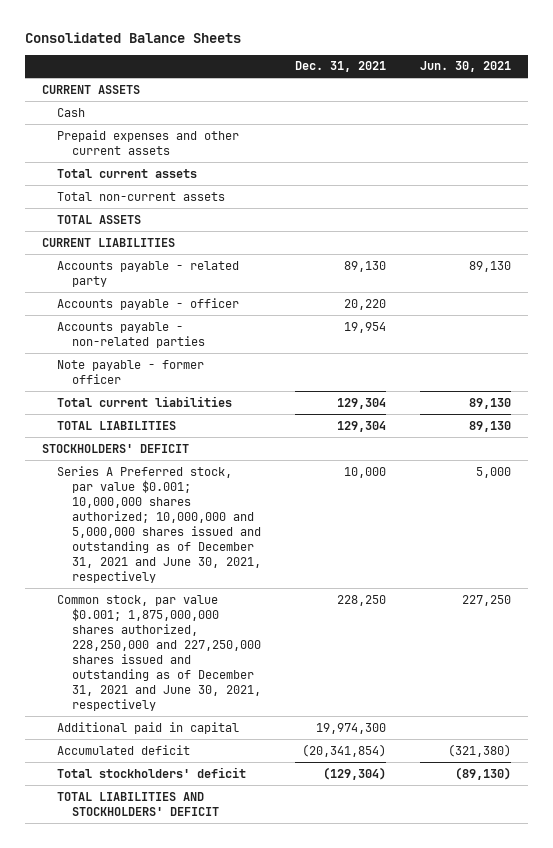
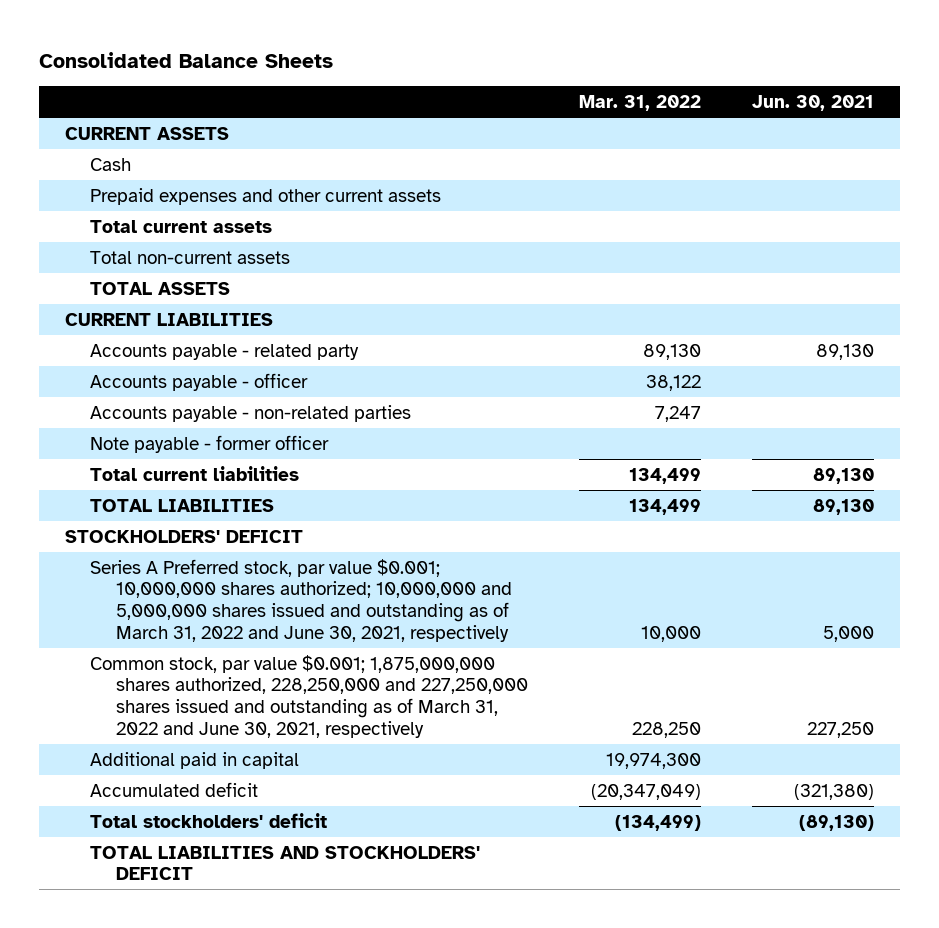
[294,61,386,73] Dec. 31, 2021 -> none
none -> [578,94,701,111] Mar. 31, 2022
[56,465,261,583] Series A Preferred stock, par value $0.001; 10,000,000 shares authorized; 10,000,000 and 5,000,000 shares issued and outstanding as of December 31, 2021 and June 30, 2021, respectively -> [90,558,512,642] Series A Preferred stock, par value $0.001; 10,000,000 shares authorized; 10,000,000 and 5,000,000 shares issued and outstanding as of March 31, 2022 and June 30, 2021, respectively
[56,594,261,711] Common stock, par value $0.001; 1,875,000,000 shares authorized, 228,250,000 and 227,250,000 shares issued and outstanding as of December 31, 2021 and June 30, 2021, respectively -> [90,654,528,738] Common stock, par value $0.001; 1,875,000,000 shares authorized, 228,250,000 and 227,250,000 shares issued and outstanding as of March 31, 2022 and June 30, 2021, respectively

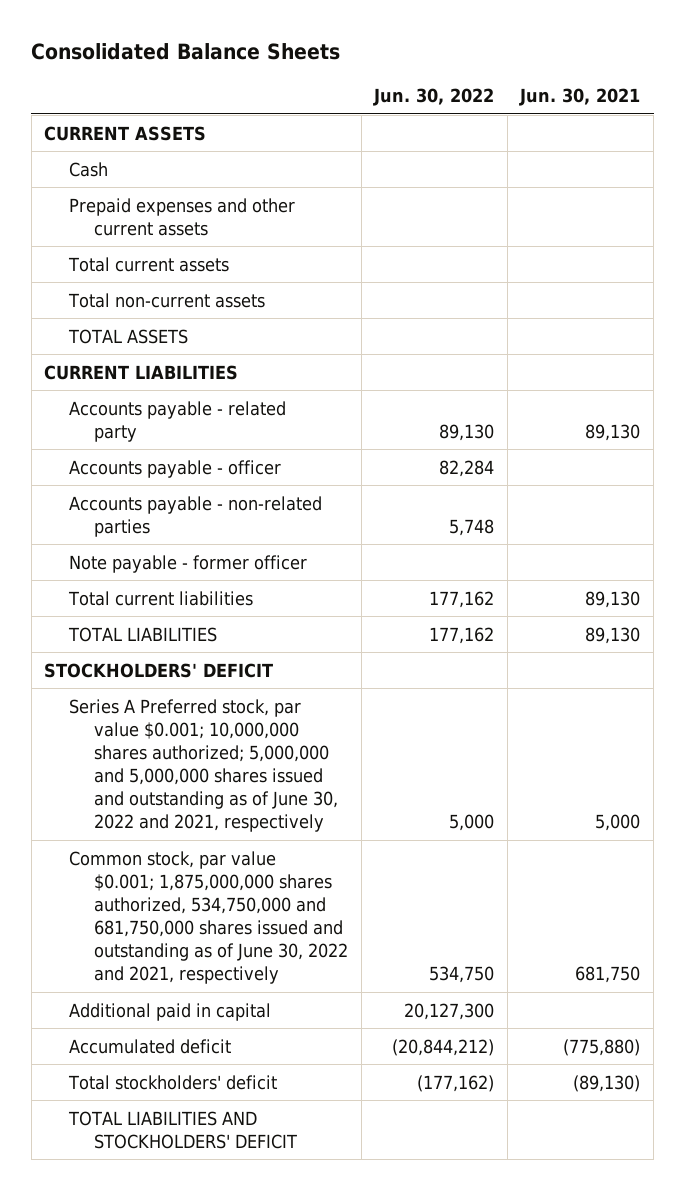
[578,94,701,111] Mar. 31, 2022 -> none
none -> [373,88,495,107] Jun. 30, 2022
[90,558,512,642] Series A Preferred stock, par value $0.001; 10,000,000 shares authorized; 10,000,000 and 5,000,000 shares issued and outstanding as of March 31, 2022 and June 30, 2021, respectively -> [69,698,339,833] Series A Preferred stock, par value $0.001; 10,000,000 shares authorized; 5,000,000 and 5,000,000 shares issued and outstanding as of June 30, 2022 and 2021, respectively
[90,654,528,738] Common stock, par value $0.001; 1,875,000,000 shares authorized, 228,250,000 and 227,250,000 shares issued and outstanding as of March 31, 2022 and June 30, 2021, respectively -> [69,850,349,985] Common stock, par value $0.001; 1,875,000,000 shares authorized, 534,750,000 and 681,750,000 shares issued and outstanding as of June 30, 2022 and 2021, respectively
[806,721,874,738] 227,250 -> [575,966,641,984] 681,750
[793,783,874,800] (321,380) -> [563,1038,641,1056] (775,880)

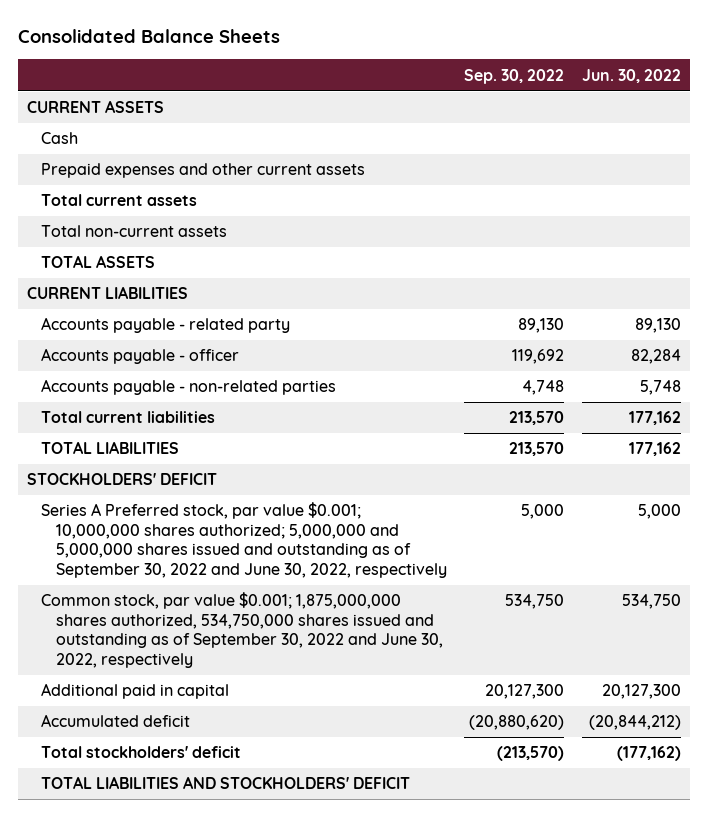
[519,88,641,107] Jun. 30, 2021 -> none
none -> [464,68,565,84] Sep. 30, 2022
[69,554,308,573] Note payable - former officer -> none
[69,698,339,833] Series A Preferred stock, par value $0.001; 10,000,000 shares authorized; 5,000,000 and 5,000,000 shares issued and outstanding as of June 30, 2022 and 2021, respectively -> [41,502,447,579] Series A Preferred stock, par value $0.001; 10,000,000 shares authorized; 5,000,000 and 5,000,000 shares issued and outstanding as of September 30, 2022 and June 30, 2022, respectively
[69,850,349,985] Common stock, par value $0.001; 1,875,000,000 shares authorized, 534,750,000 and 681,750,000 shares issued and outstanding as of June 30, 2022 and 2021, respectively -> [41,592,443,669] Common stock, par value $0.001; 1,875,000,000 shares authorized, 534,750,000 shares issued and outstanding as of September 30, 2022 and June 30, 2022, respectively

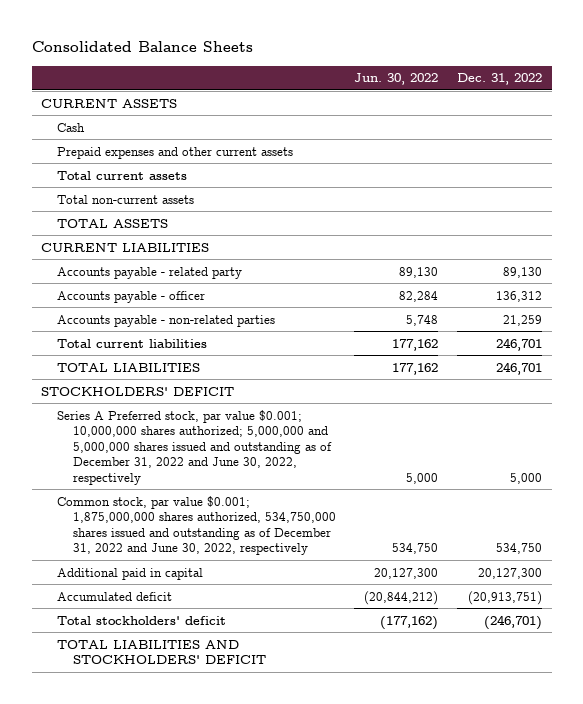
[464,68,565,84] Sep. 30, 2022 -> none
none -> [457,73,543,86] Dec. 31, 2022
[41,502,447,579] Series A Preferred stock, par value $0.001; 10,000,000 shares authorized; 5,000,000 and 5,000,000 shares issued and outstanding as of September 30, 2022 and June 30, 2022, respectively -> [56,409,332,485] Series A Preferred stock, par value $0.001; 10,000,000 shares authorized; 5,000,000 and 5,000,000 shares issued and outstanding as of December 31, 2022 and June 30, 2022, respectively
[41,592,443,669] Common stock, par value $0.001; 1,875,000,000 shares authorized, 534,750,000 shares issued and outstanding as of September 30, 2022 and June 30, 2022, respectively -> [56,495,336,556] Common stock, par value $0.001; 1,875,000,000 shares authorized, 534,750,000 shares issued and outstanding as of December 31, 2022 and June 30, 2022, respectively

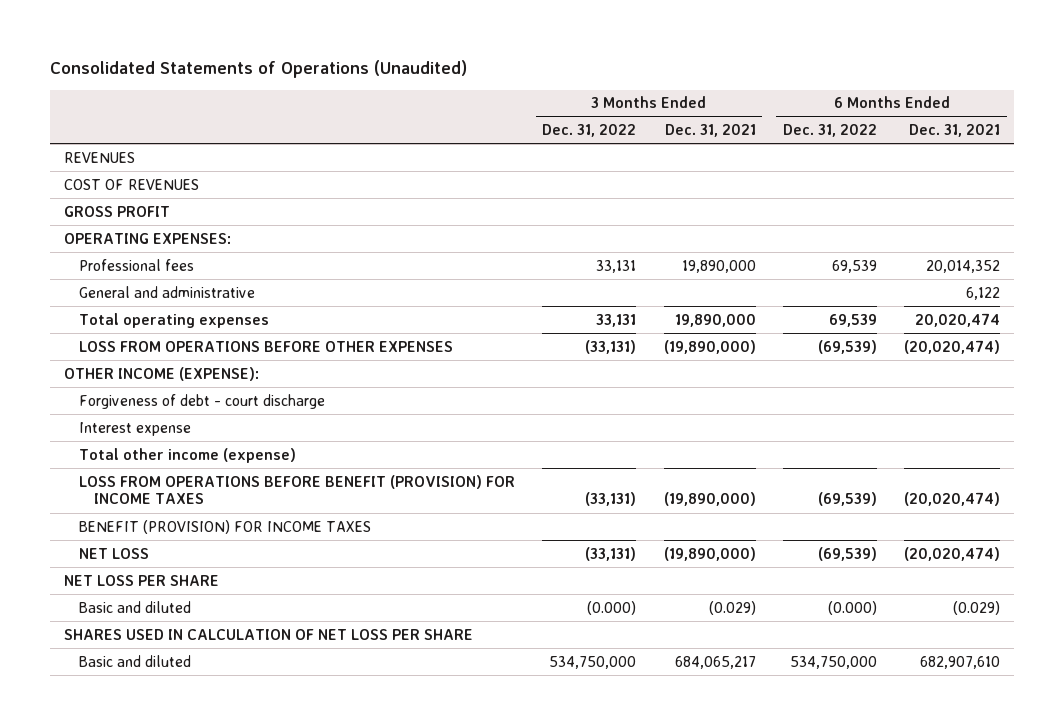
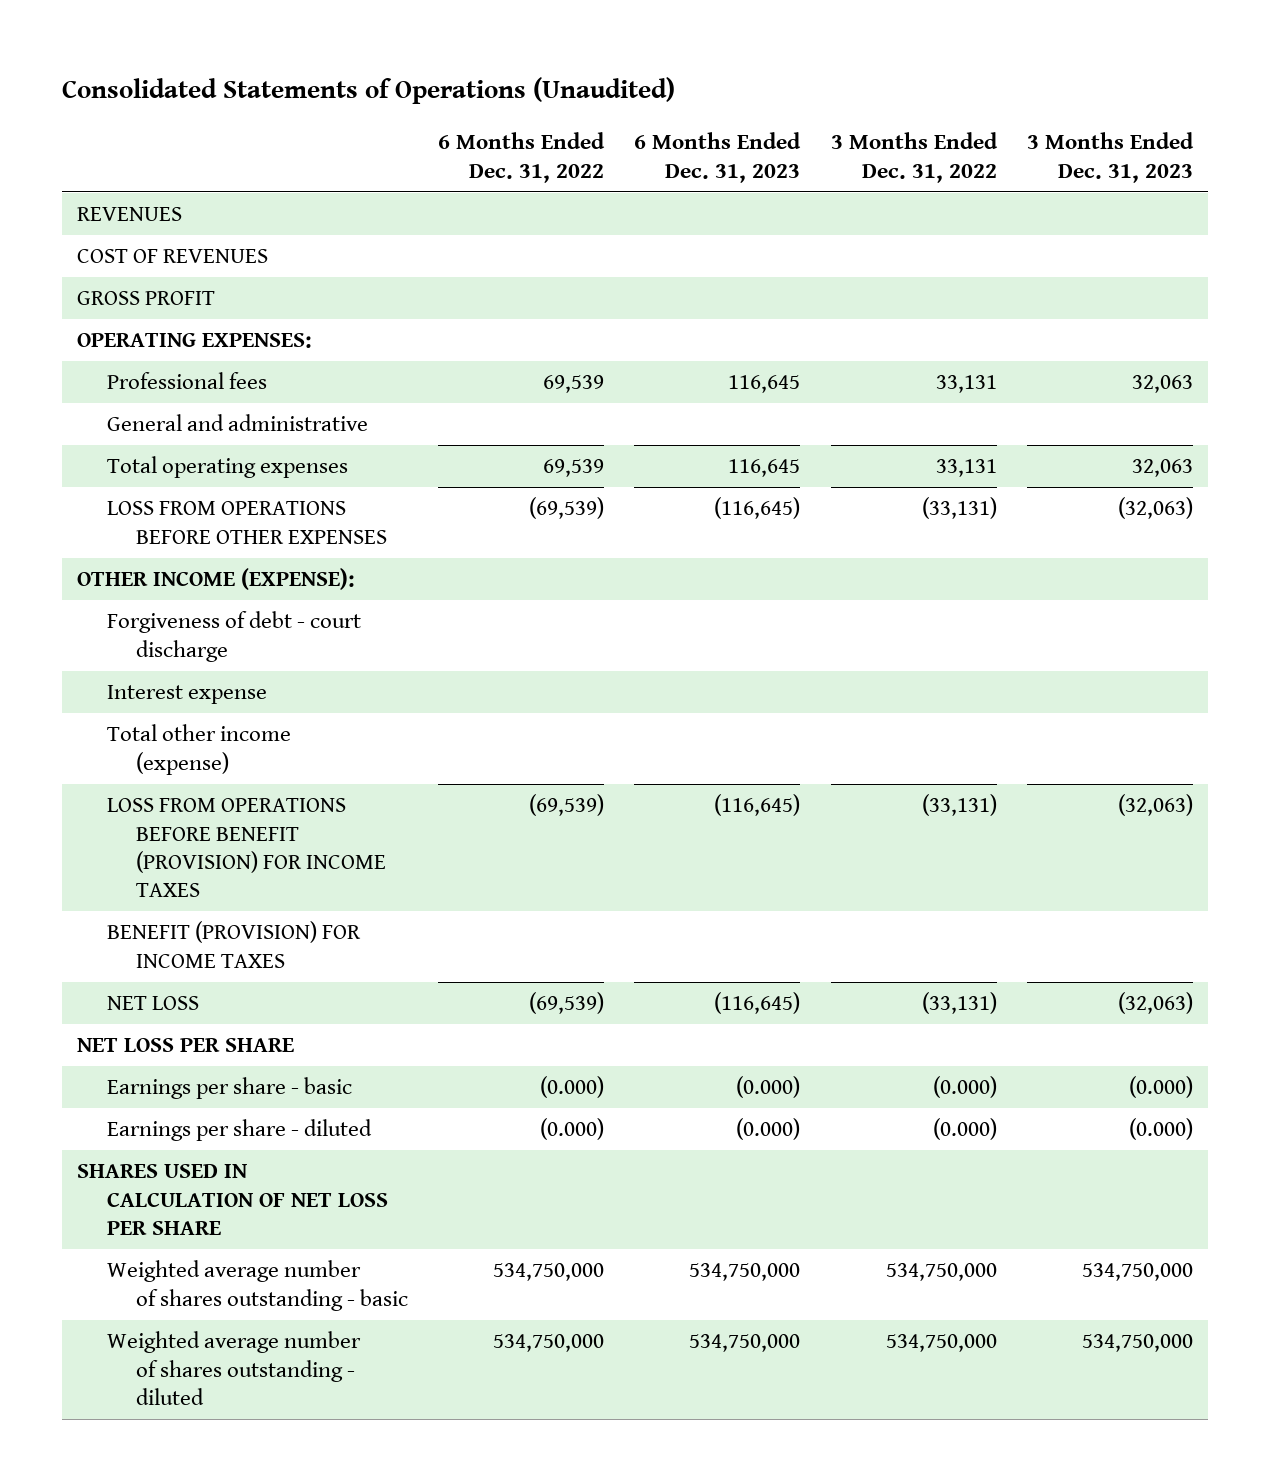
[664,123,756,137] Dec. 31, 2021 -> none
[909,123,1001,137] Dec. 31, 2021 -> none
none -> [634,132,802,183] 6 Months Ended Dec. 31, 2023
none -> [1026,132,1194,183] 3 Months Ended Dec. 31, 2023
[79,600,192,613] Basic and diluted -> [106,1077,352,1100] Earnings per share - basic
none -> [106,1119,372,1142] Earnings per share - diluted
[79,654,192,667] Basic and diluted -> [106,1260,408,1311] Weighted average number of shares outstanding - basic
none -> [106,1331,361,1405] Weighted average number of shares outstanding - diluted

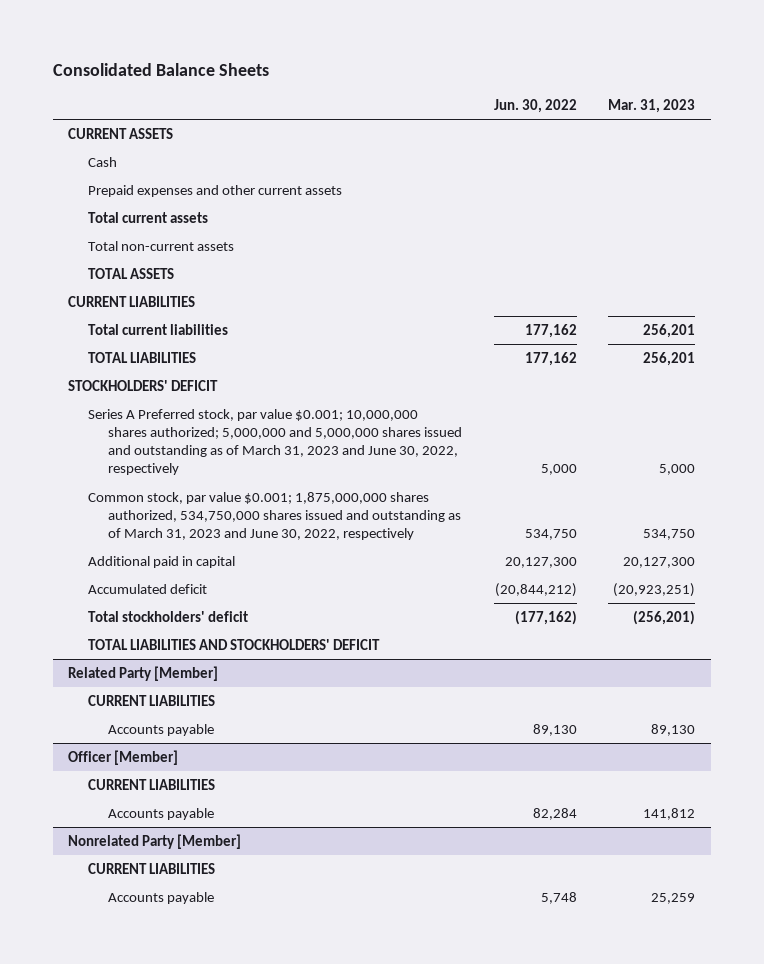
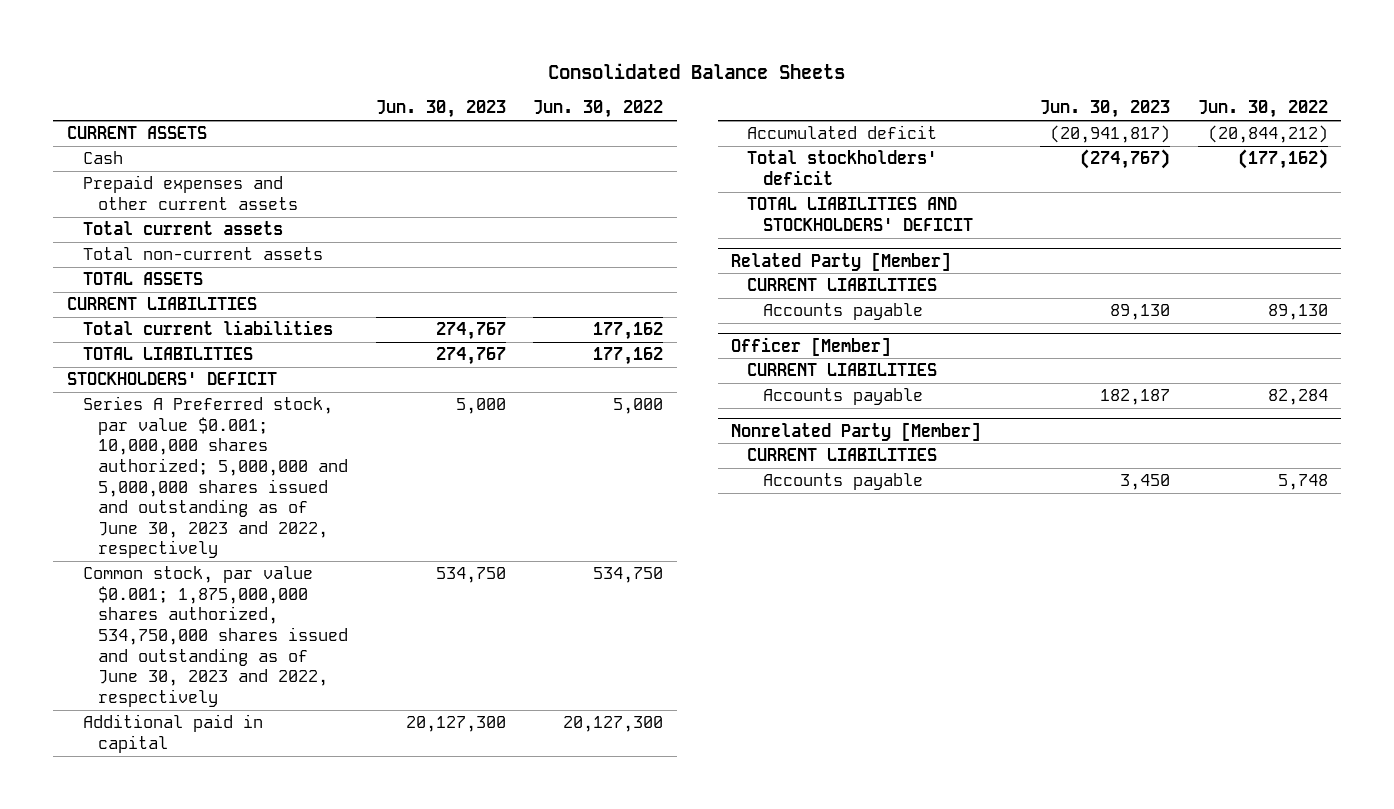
[608,99,696,114] Mar. 31, 2023 -> none
none -> [375,100,506,119] Jun. 30, 2023
[88,409,463,476] Series A Preferred stock, par value $0.001; 10,000,000 shares authorized; 5,000,000 and 5,000,000 shares issued and outstanding as of March 31, 2023 and June 30, 2022, respectively -> [82,396,349,559] Series A Preferred stock, par value $0.001; 10,000,000 shares authorized; 5,000,000 and 5,000,000 shares issued and outstanding as of June 30, 2023 and 2022, respectively
[88,492,462,541] Common stock, par value $0.001; 1,875,000,000 shares authorized, 534,750,000 shares issued and outstanding as of March 31, 2023 and June 30, 2022, respectively -> [82,566,349,707] Common stock, par value $0.001; 1,875,000,000 shares authorized, 534,750,000 shares issued and outstanding as of June 30, 2023 and 2022, respectively

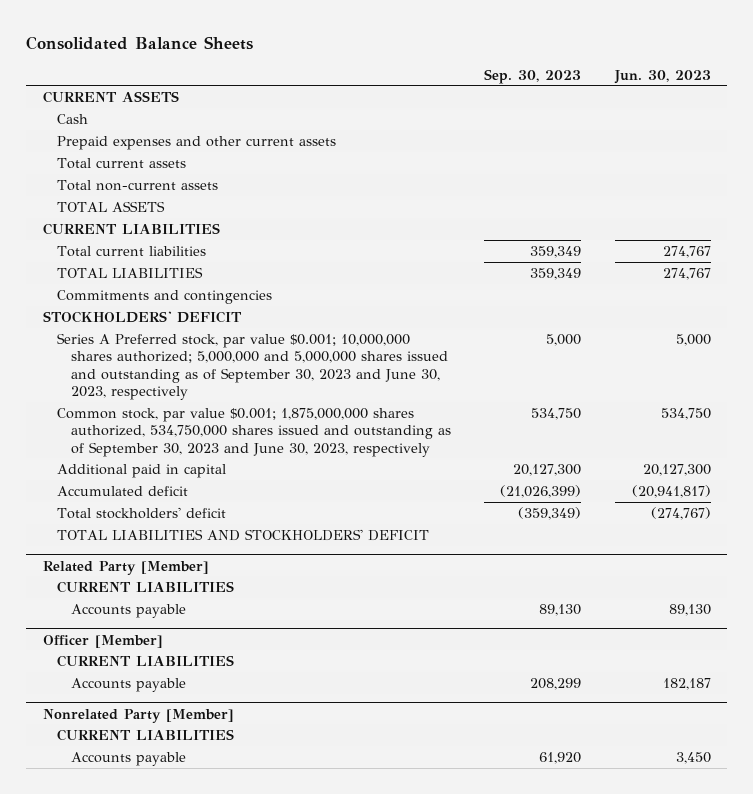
[533,100,664,119] Jun. 30, 2022 -> none
none -> [484,68,582,84] Sep. 30, 2023
none -> [57,289,273,304] Commitments and contingencies
[82,396,349,559] Series A Preferred stock, par value $0.001; 10,000,000 shares authorized; 5,000,000 and 5,000,000 shares issued and outstanding as of June 30, 2023 and 2022, respectively -> [57,332,449,400] Series A Preferred stock, par value $0.001; 10,000,000 shares authorized; 5,000,000 and 5,000,000 shares issued and outstanding as of September 30, 2023 and June 30, 2023, respectively
[82,566,349,707] Common stock, par value $0.001; 1,875,000,000 shares authorized, 534,750,000 shares issued and outstanding as of June 30, 2023 and 2022, respectively -> [57,407,452,457] Common stock, par value $0.001; 1,875,000,000 shares authorized, 534,750,000 shares issued and outstanding as of September 30, 2023 and June 30, 2023, respectively

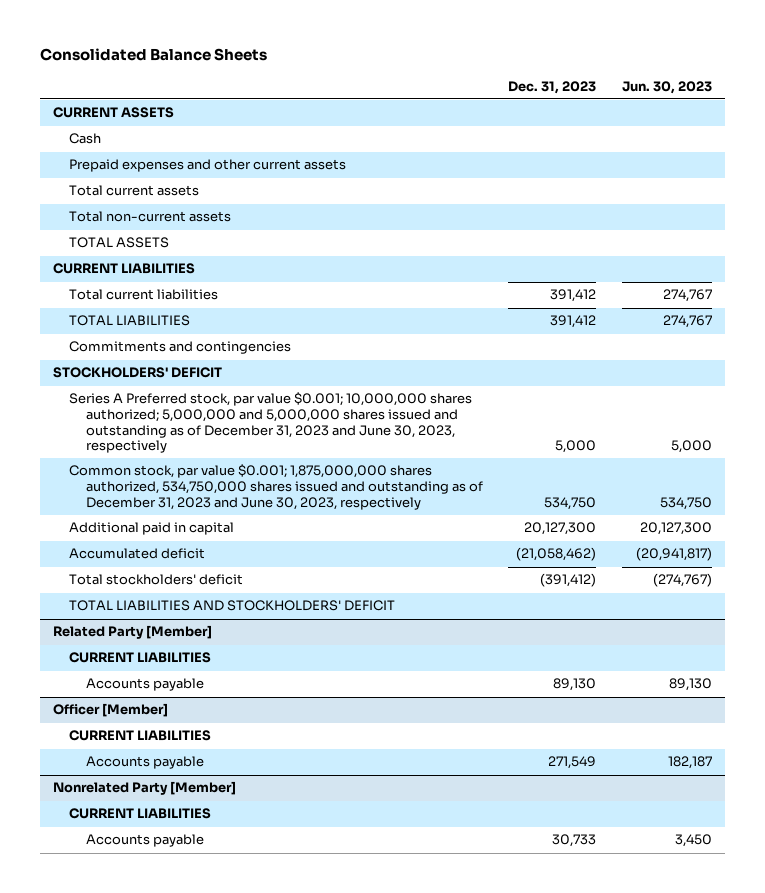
[484,68,582,84] Sep. 30, 2023 -> none
none -> [508,80,597,94] Dec. 31, 2023
[57,332,449,400] Series A Preferred stock, par value $0.001; 10,000,000 shares authorized; 5,000,000 and 5,000,000 shares issued and outstanding as of September 30, 2023 and June 30, 2023, respectively -> [69,392,473,454] Series A Preferred stock, par value $0.001; 10,000,000 shares authorized; 5,000,000 and 5,000,000 shares issued and outstanding as of December 31, 2023 and June 30, 2023, respectively
[57,407,452,457] Common stock, par value $0.001; 1,875,000,000 shares authorized, 534,750,000 shares issued and outstanding as of September 30, 2023 and June 30, 2023, respectively -> [69,464,483,510] Common stock, par value $0.001; 1,875,000,000 shares authorized, 534,750,000 shares issued and outstanding as of December 31, 2023 and June 30, 2023, respectively

